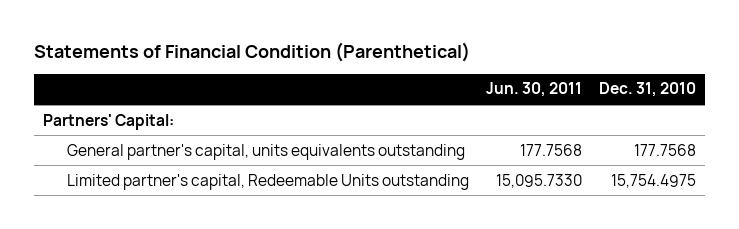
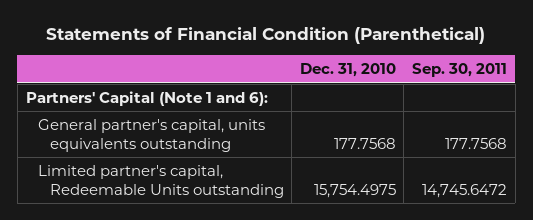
[485,82,582,98] Jun. 30, 2011 -> none
none -> [412,63,508,78] Sep. 30, 2011
[42,113,174,130] Partners' Capital: -> [25,90,268,106] Partners' Capital (Note 1 and 6):

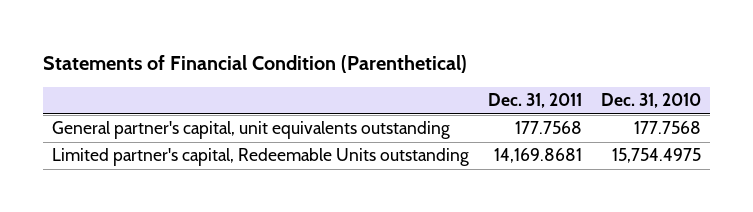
[412,63,508,78] Sep. 30, 2011 -> none
none -> [487,93,582,109] Dec. 31, 2011
[25,90,268,106] Partners' Capital (Note 1 and 6): -> none
[37,118,265,152] General partner's capital, units equivalents outstanding -> [52,121,451,140] General partner's capital, unit equivalents outstanding

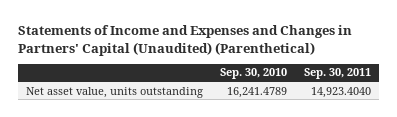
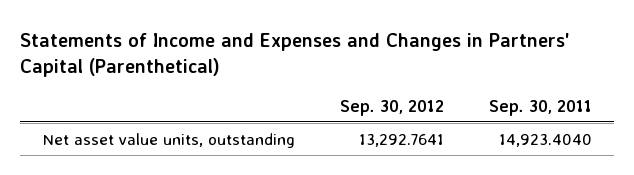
[17,25,352,56] Statements of Income and Expenses and Changes in Partners' Capital (Unaudited) (Parenthetical) -> [20,32,571,78] Statements of Income and Expenses and Changes in Partners' Capital (Parenthetical)
[219,68,287,80] Sep. 30, 2010 -> none
none -> [339,99,444,116] Sep. 30, 2012
[26,86,204,98] Net asset value, units outstanding -> [42,132,295,148] Net asset value units, outstanding

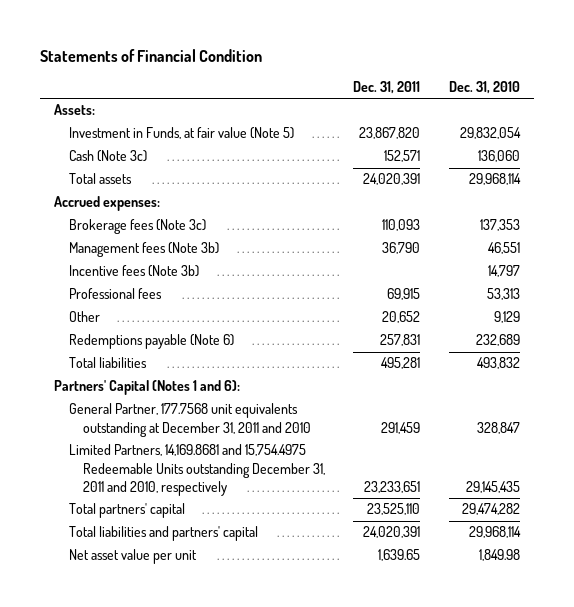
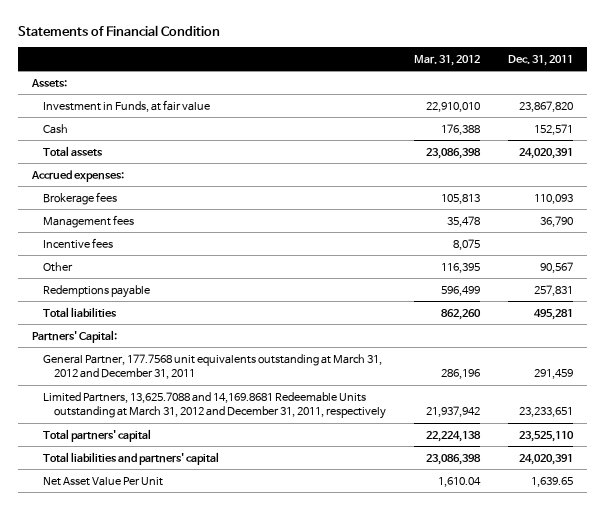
[448,81,520,95] Dec. 31, 2010 -> none
none -> [414,54,481,66] Mar. 31, 2012
[68,127,294,140] Investment in Funds, at fair value (Note 5) -> [43,99,211,112] Investment in Funds, at fair value
[68,150,147,163] Cash (Note 3c) -> [43,123,69,134] Cash
[68,288,162,300] Professional fees -> none
[68,219,206,235] Brokerage fees (Note 3c) -> [43,191,118,205] Brokerage fees
[68,242,219,258] Management fees (Note 3b) -> [43,214,135,228] Management fees
[68,265,199,278] Incentive fees (Note 3b) -> [43,237,114,249] Incentive fees
[382,311,421,324] 20,652 -> [540,261,574,273] 90,567
[68,334,234,350] Redemptions payable (Note 6) -> [43,284,151,298] Redemptions payable
[54,380,241,396] Partners' Capital (Notes 1 and 6): -> [32,329,118,343] Partners' Capital:
[68,403,311,437] General Partner, 177.7568 unit equivalents outstanding at December 31, 2011 and 2010 -> [43,353,383,380] General Partner, 177.7568 unit equivalents outstanding at March 31, 2012 and December 31, 2011
[68,444,325,496] Limited Partners, 14,169.8681 and 15,754.4975 Redeemable Units outstanding December 31, 2011 and 2010, respectively -> [43,391,387,420] Limited Partners, 13,625.7088 and 14,169.8681 Redeemable Units outstanding at March 31, 2012 and December 31, 2011, respectively
[68,549,197,565] Net asset value per unit -> [43,476,164,486] Net Asset Value Per Unit

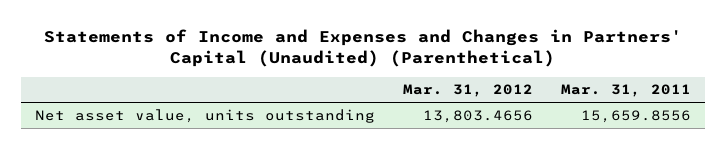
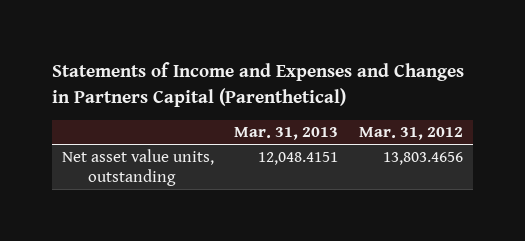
[43,29,682,68] Statements of Income and Expenses and Changes in Partners' Capital (Unaudited) (Parenthetical) -> [51,62,464,108] Statements of Income and Expenses and Changes in Partners Capital (Parenthetical)
[560,84,691,98] Mar. 31, 2011 -> none
none -> [234,127,339,141] Mar. 31, 2013
[35,109,376,124] Net asset value, units outstanding -> [61,149,214,187] Net asset value units, outstanding

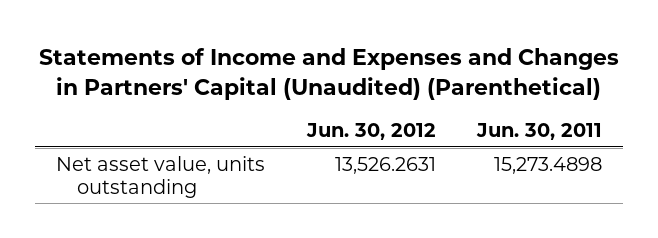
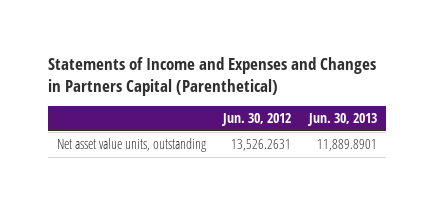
[39,47,620,100] Statements of Income and Expenses and Changes in Partners' Capital (Unaudited) (Parenthetical) -> [47,56,376,96] Statements of Income and Expenses and Changes in Partners Capital (Parenthetical)
[476,123,603,141] Jun. 30, 2011 -> none
none -> [306,113,377,127] Jun. 30, 2013
[55,156,265,198] Net asset value, units outstanding -> [56,138,206,153] Net asset value units, outstanding

